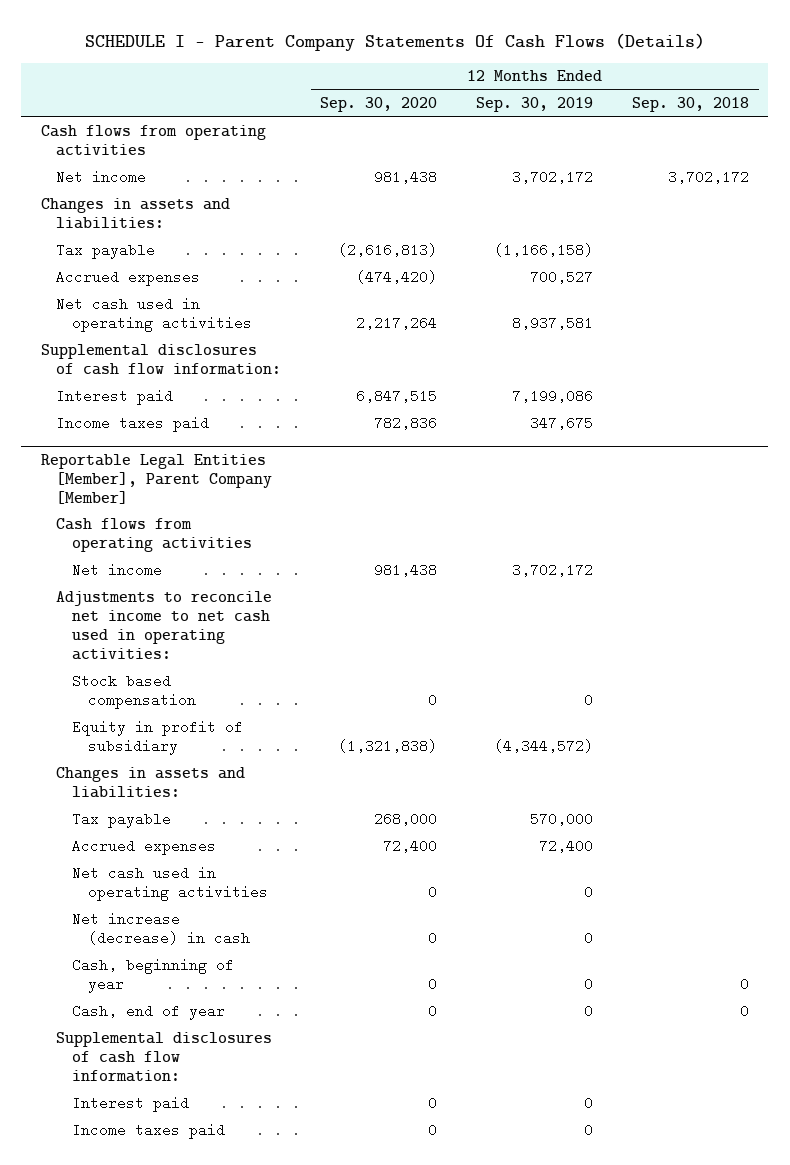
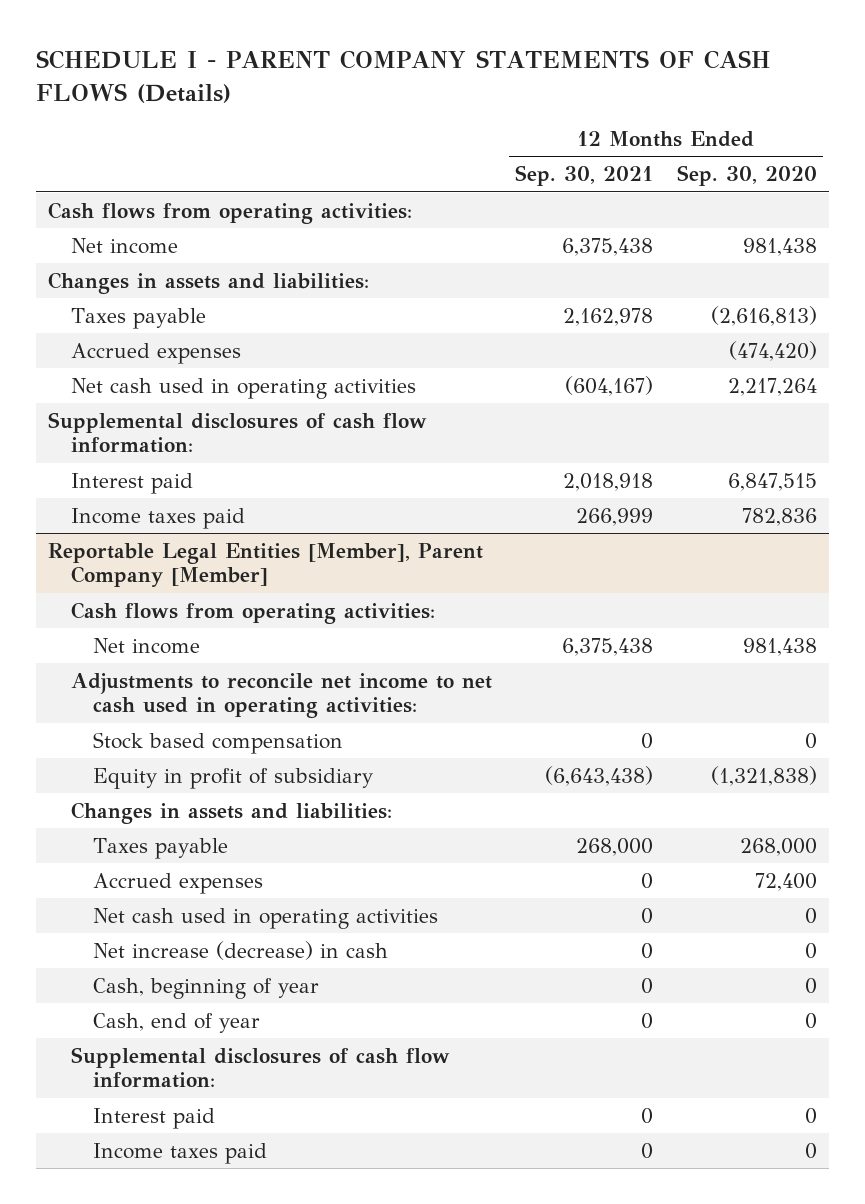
[84,32,705,51] SCHEDULE I - Parent Company Statements Of Cash Flows (Details) -> [36,50,771,103] SCHEDULE I - PARENT COMPANY STATEMENTS OF CASH FLOWS (Details)
[476,97,594,113] Sep. 30, 2019 -> none
[631,97,749,113] Sep. 30, 2018 -> none
none -> [515,165,654,187] Sep. 30, 2021
[40,125,266,157] Cash flows from operating activities -> [47,201,412,224] Cash flows from operating activities:
[56,243,156,260] Tax payable -> [70,307,206,329] Taxes payable
[56,518,253,553] Cash flows from operating activities -> [70,601,435,624] Cash flows from operating activities:
[72,812,172,829] Tax payable -> [93,837,229,859] Taxes payable

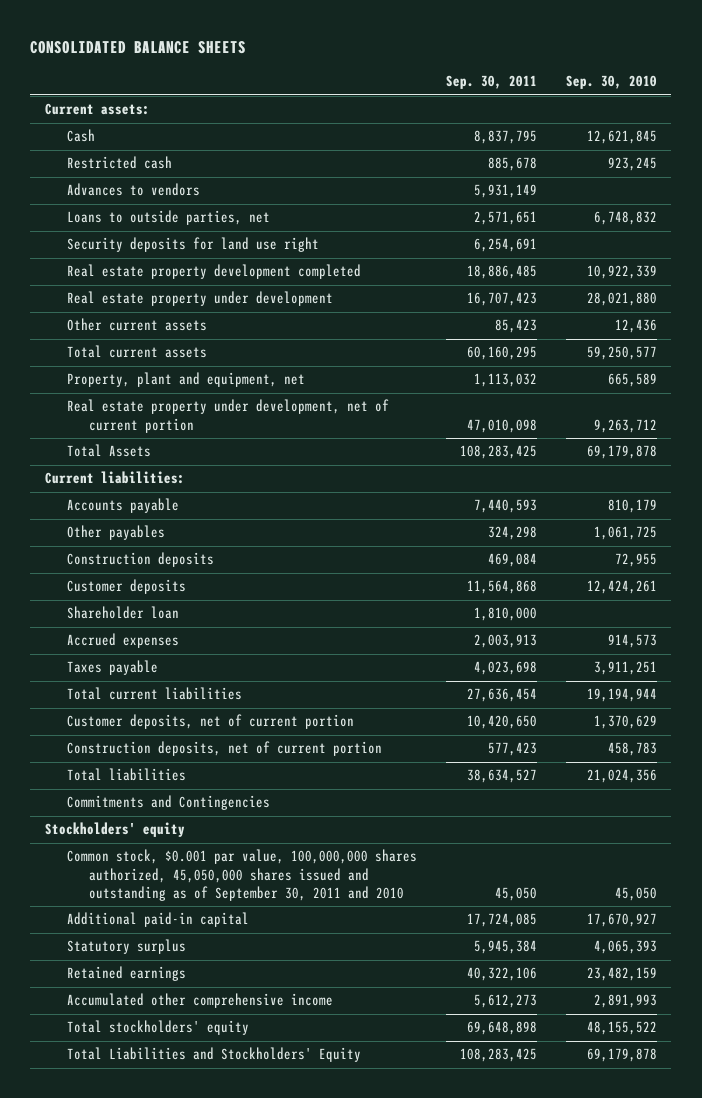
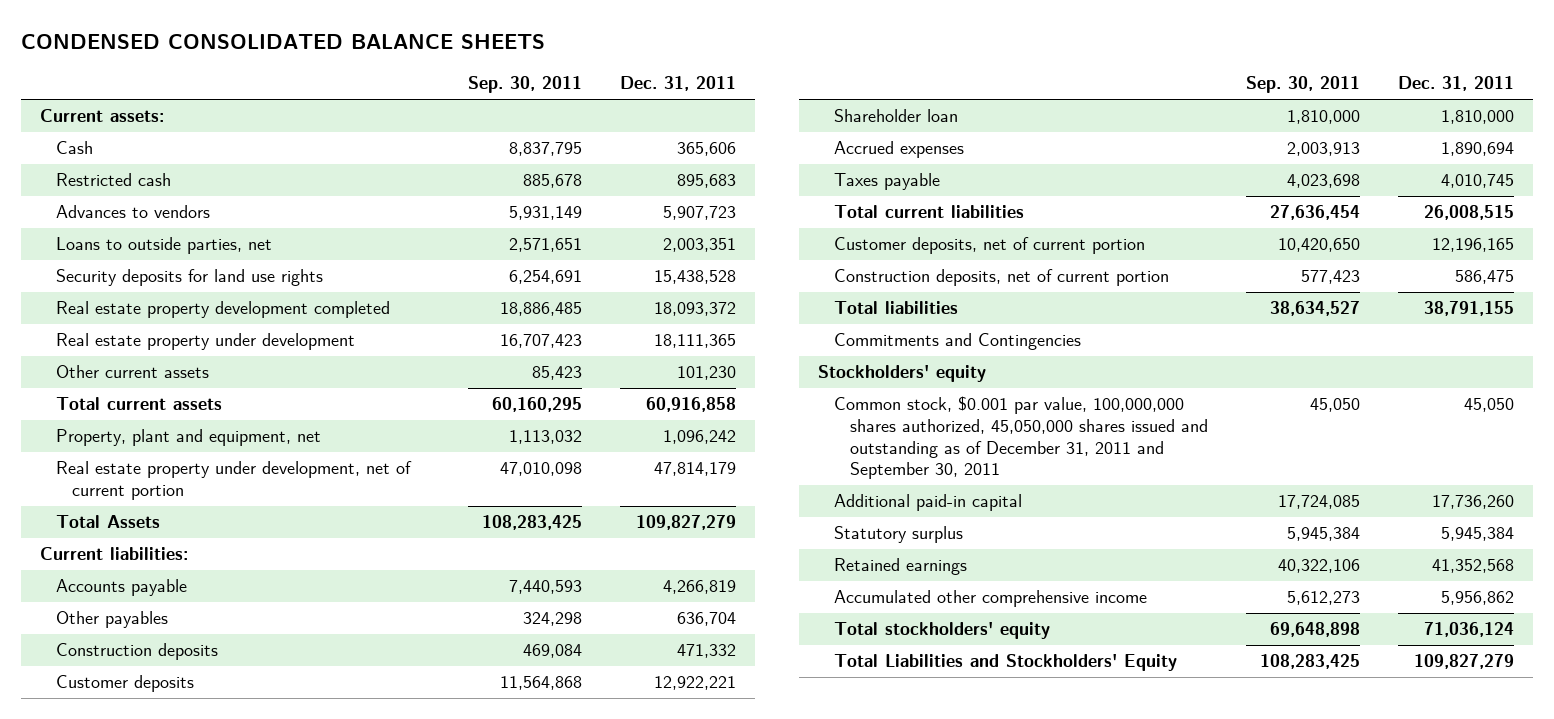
[30,41,247,55] CONSOLIDATED BALANCE SHEETS -> [21,33,546,49] CONDENSED CONSOLIDATED BALANCE SHEETS
[565,75,657,90] Sep. 30, 2010 -> none
none -> [619,76,736,92] Dec. 31, 2011
[67,237,320,253] Security deposits for land use right -> [55,269,323,287] Security deposits for land use rights
[67,849,418,901] Common stock, $0.001 par value, 100,000,000 shares authorized, 45,050,000 shares issued and outstanding as of September 30, 2011 and 2010 -> [833,396,1208,480] Common stock, $0.001 par value, 100,000,000 shares authorized, 45,050,000 shares issued and outstanding as of December 31, 2011 and September 30, 2011

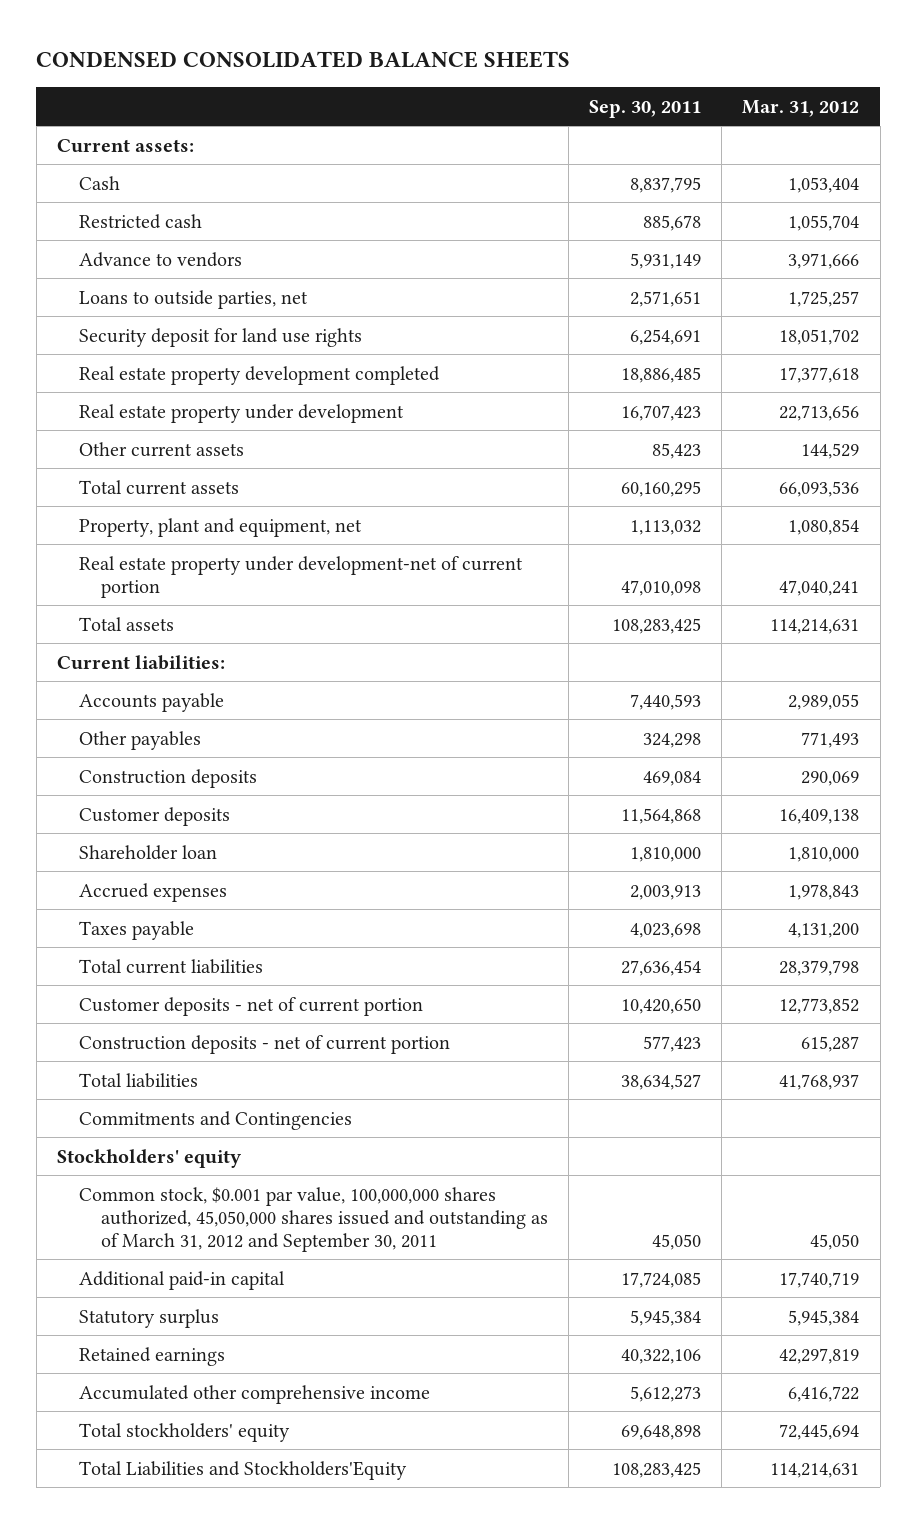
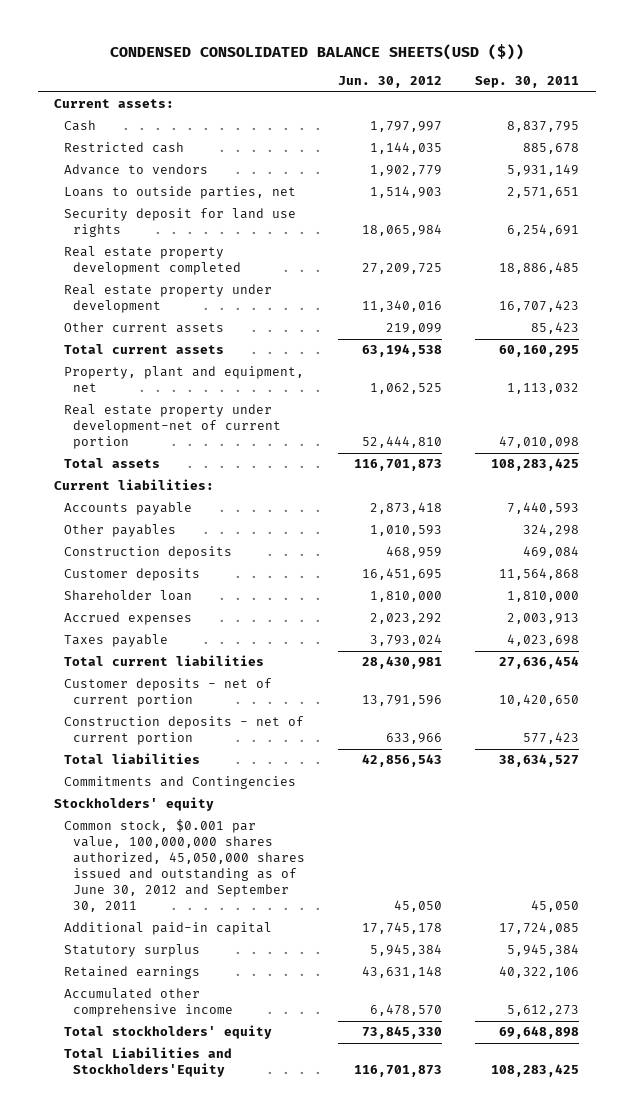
[36,51,571,69] CONDENSED CONSOLIDATED BALANCE SHEETS -> [109,44,524,61] CONDENSED CONSOLIDATED BALANCE SHEETS(USD ($))
[742,99,860,117] Mar. 31, 2012 -> none
none -> [338,76,443,89] Jun. 30, 2012
[78,1186,548,1252] Common stock, $0.001 par value, 100,000,000 shares authorized, 45,050,000 shares issued and outstanding as of March 31, 2012 and September 30, 2011 -> [63,819,306,913] Common stock, $0.001 par value, 100,000,000 shares authorized, 45,050,000 shares issued and outstanding as of June 30, 2012 and September 30, 2011

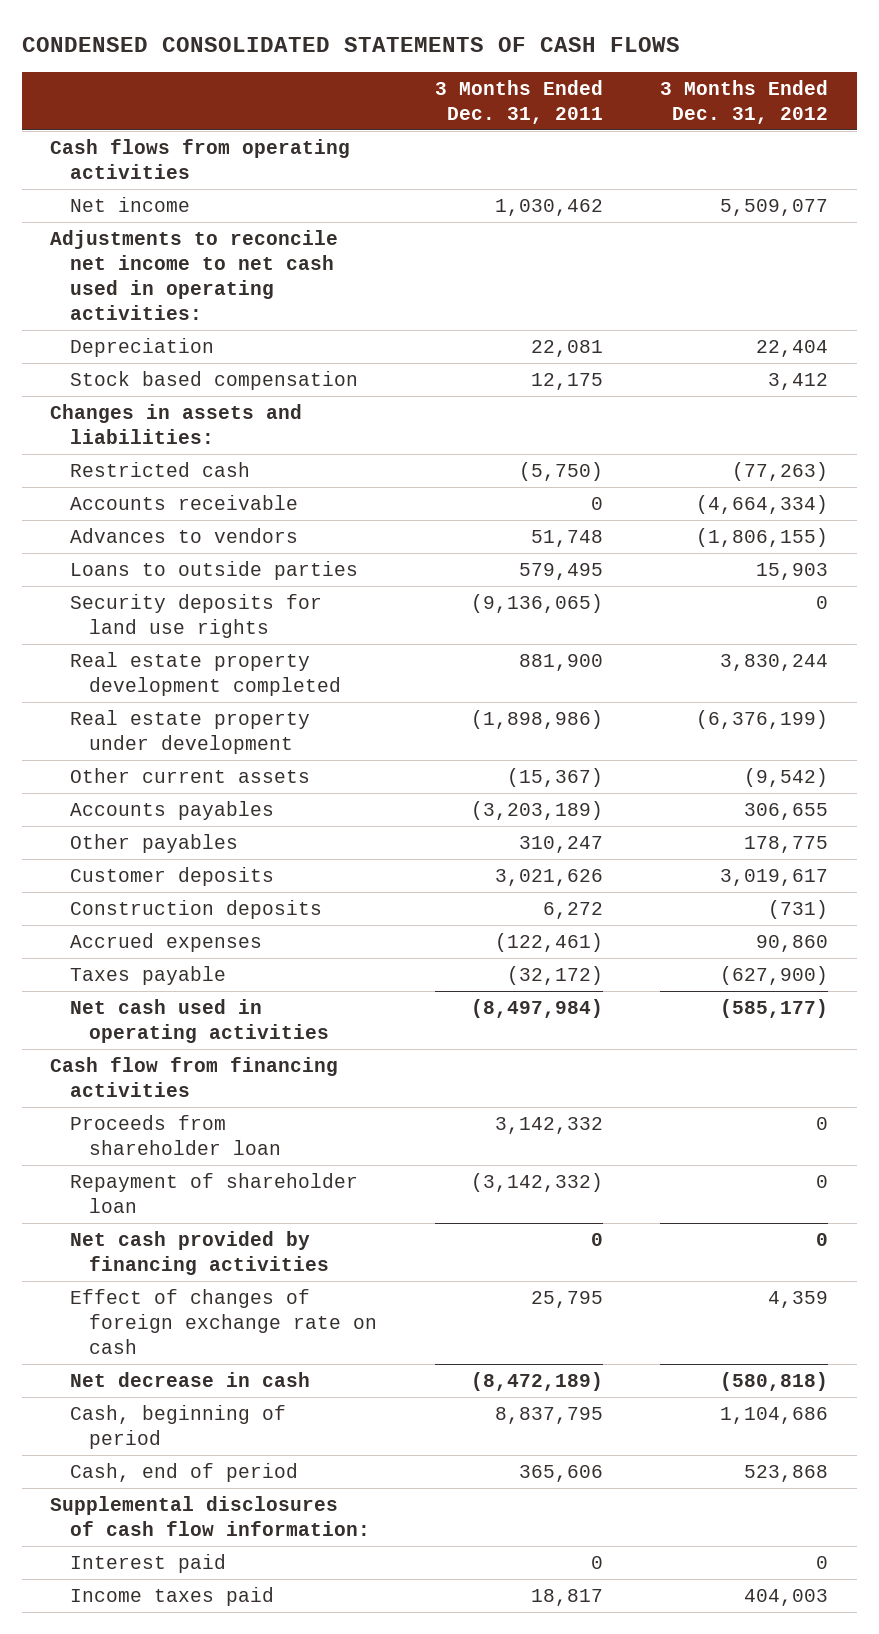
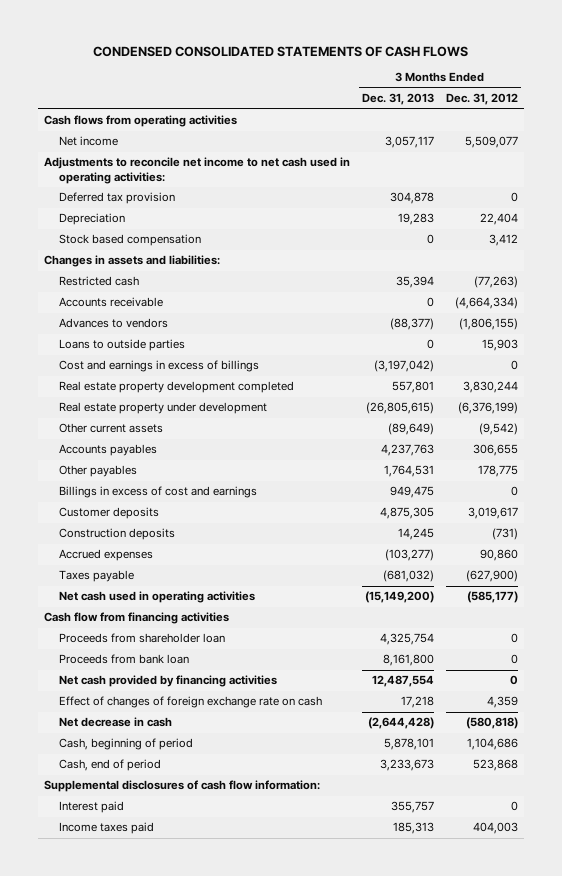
[434,79,603,124] 3 Months Ended Dec. 31, 2011 -> none
none -> [362,93,435,106] Dec. 31, 2013
none -> [58,192,175,205] Deferred tax provision
[69,593,322,638] Security deposits for land use rights -> none
none -> [58,360,259,373] Cost and earnings in excess of billings
none -> [58,486,257,499] Billings in excess of cost and earnings
[69,1172,358,1213] Repayment of shareholder loan -> none
none -> [58,654,189,665] Proceeds from bank loan

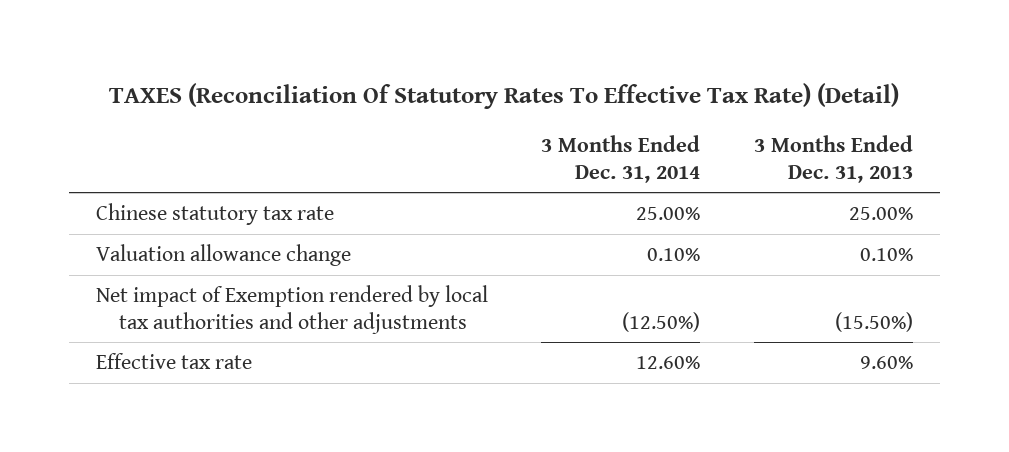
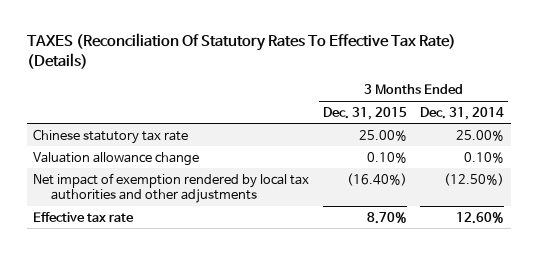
[109,83,900,110] TAXES (Reconciliation Of Statutory Rates To Effective Tax Rate) (Detail) -> [26,33,456,70] TAXES (Reconciliation Of Statutory Rates To Effective Tax Rate) (Details)
[754,135,914,183] 3 Months Ended Dec. 31, 2013 -> none
none -> [322,106,407,120] Dec. 31, 2015
[95,285,488,334] Net impact of Exemption rendered by local tax authorities and other adjustments -> [33,172,310,204] Net impact of exemption rendered by local tax authorities and other adjustments

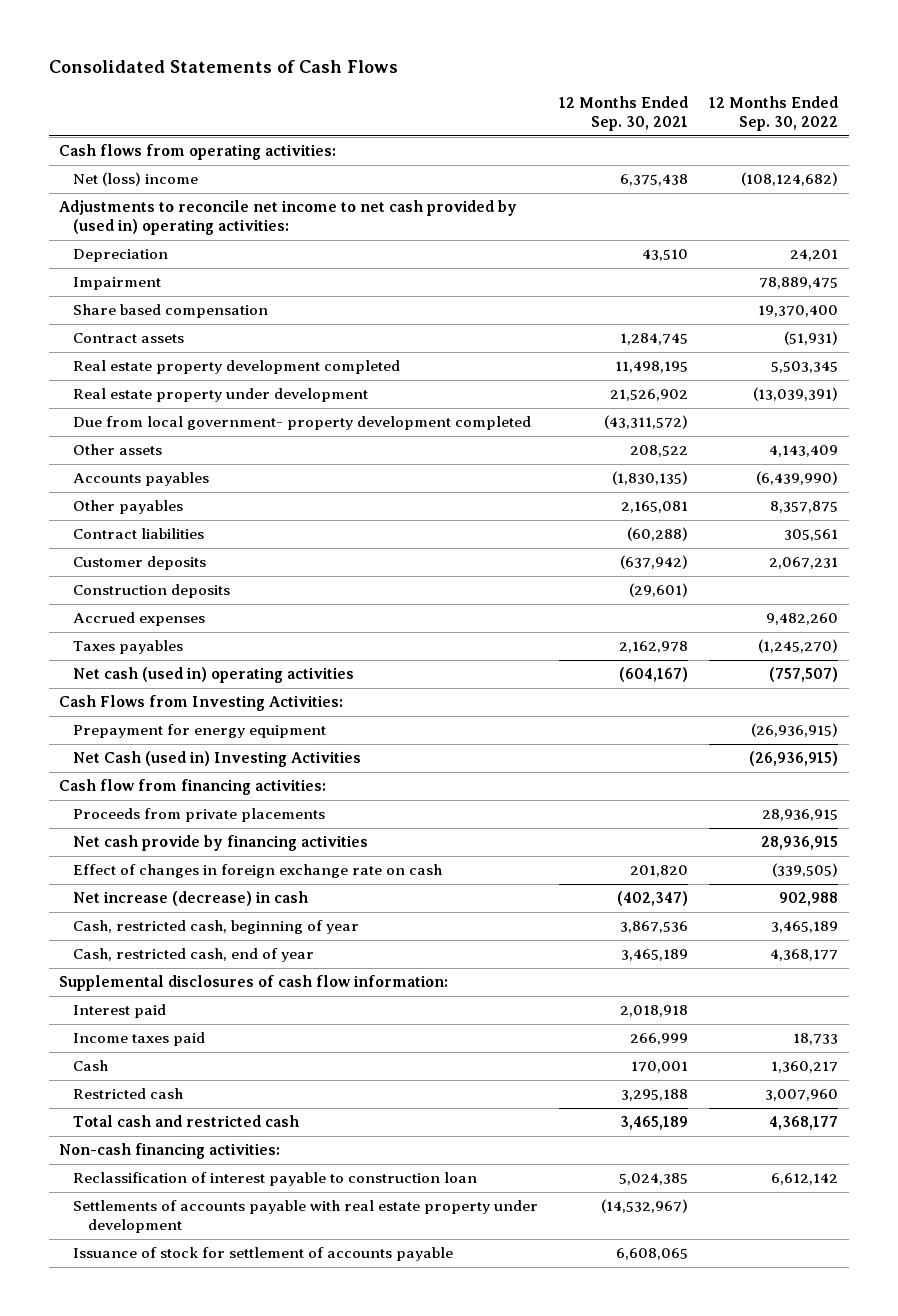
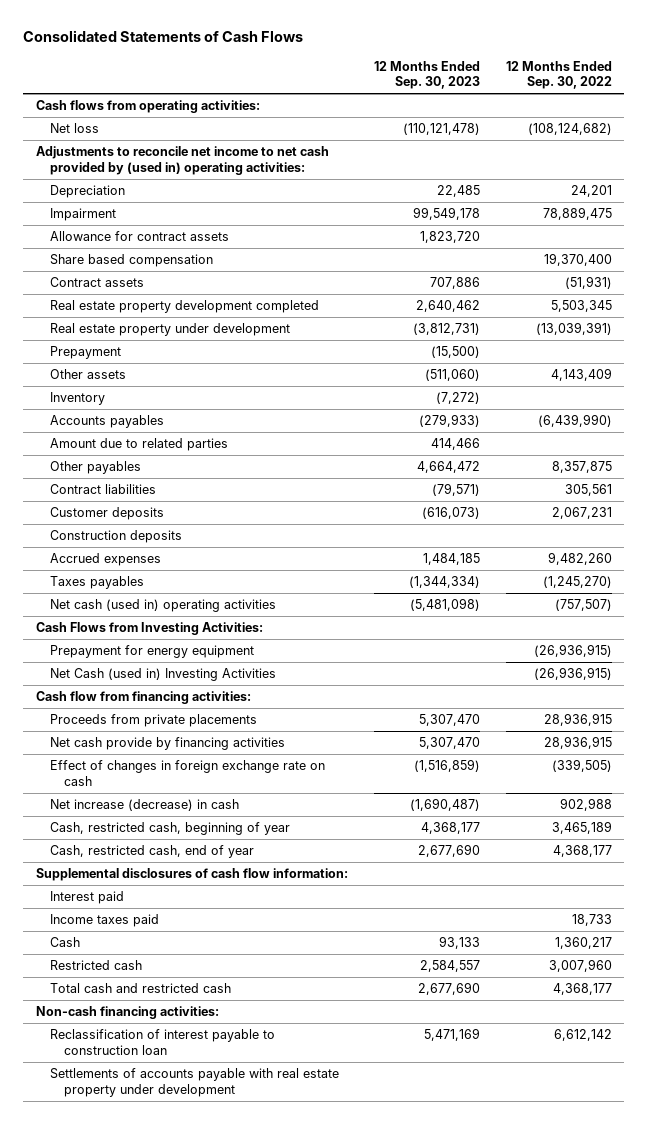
[559,96,689,132] 12 Months Ended Sep. 30, 2021 -> none
none -> [373,60,480,90] 12 Months Ended Sep. 30, 2023
[73,172,199,187] Net (loss) income -> [49,122,99,133] Net loss
none -> [49,230,229,241] Allowance for contract assets
[73,416,532,431] Due from local government- property development completed -> none
none -> [49,345,121,359] Prepayment
none -> [49,391,105,405] Inventory
none -> [49,437,228,451] Amount due to related parties
[73,1247,454,1262] Issuance of stock for settlement of accounts payable -> none

